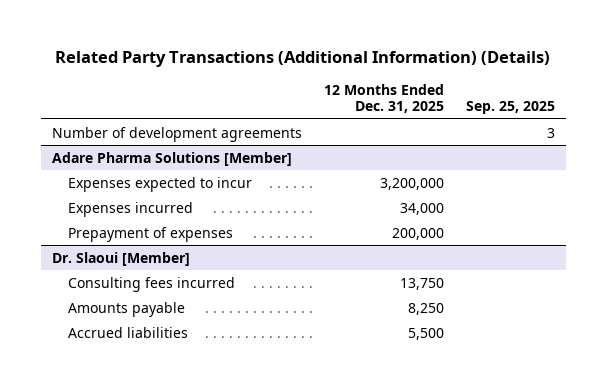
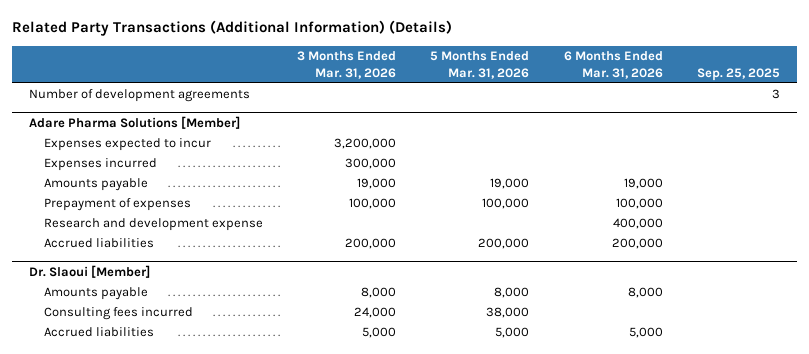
[323,83,444,114] 12 Months Ended Dec. 31, 2025 -> none
none -> [296,50,396,79] 3 Months Ended Mar. 31, 2026
none -> [430,50,530,79] 5 Months Ended Mar. 31, 2026
none -> [563,50,663,79] 6 Months Ended Mar. 31, 2026
none -> [43,178,148,192] Amounts payable
none -> [43,218,263,232] Research and development expense
none -> [43,238,154,249] Accrued liabilities
[67,276,235,292] Consulting fees incurred -> [43,307,193,321] Consulting fees incurred

